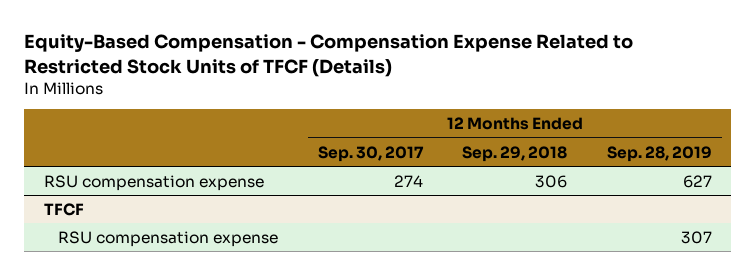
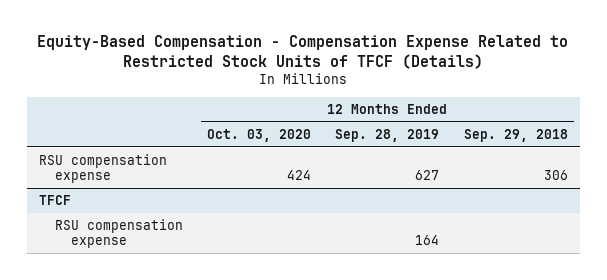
[317,145,424,162] Sep. 30, 2017 -> none
none -> [207,129,312,143] Oct. 03, 2020
[680,230,712,244] 307 -> [415,235,440,246] 164

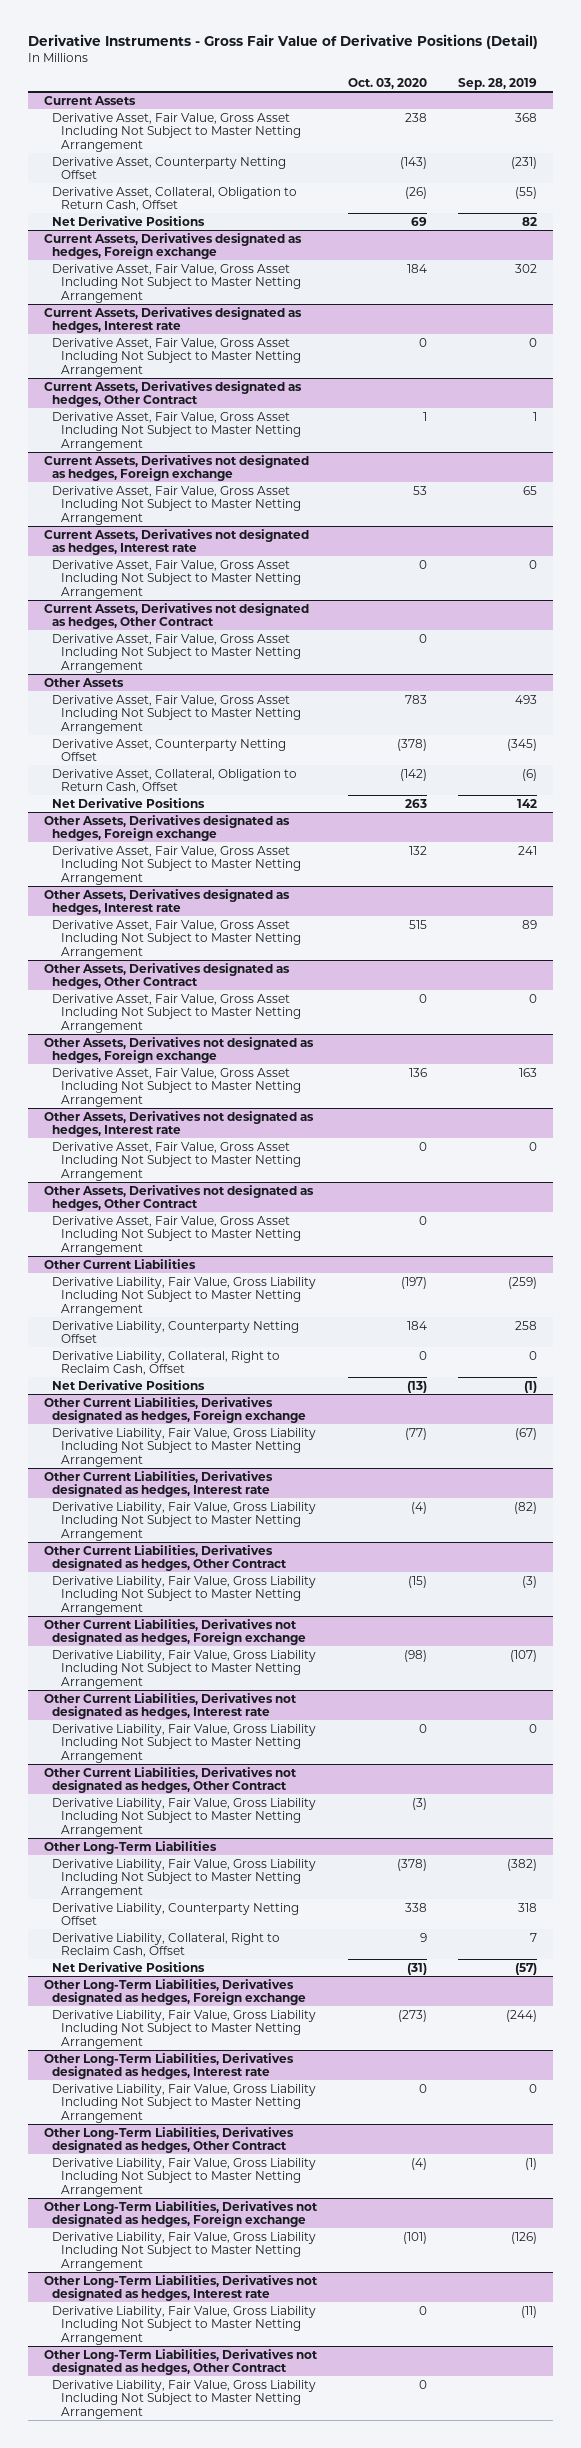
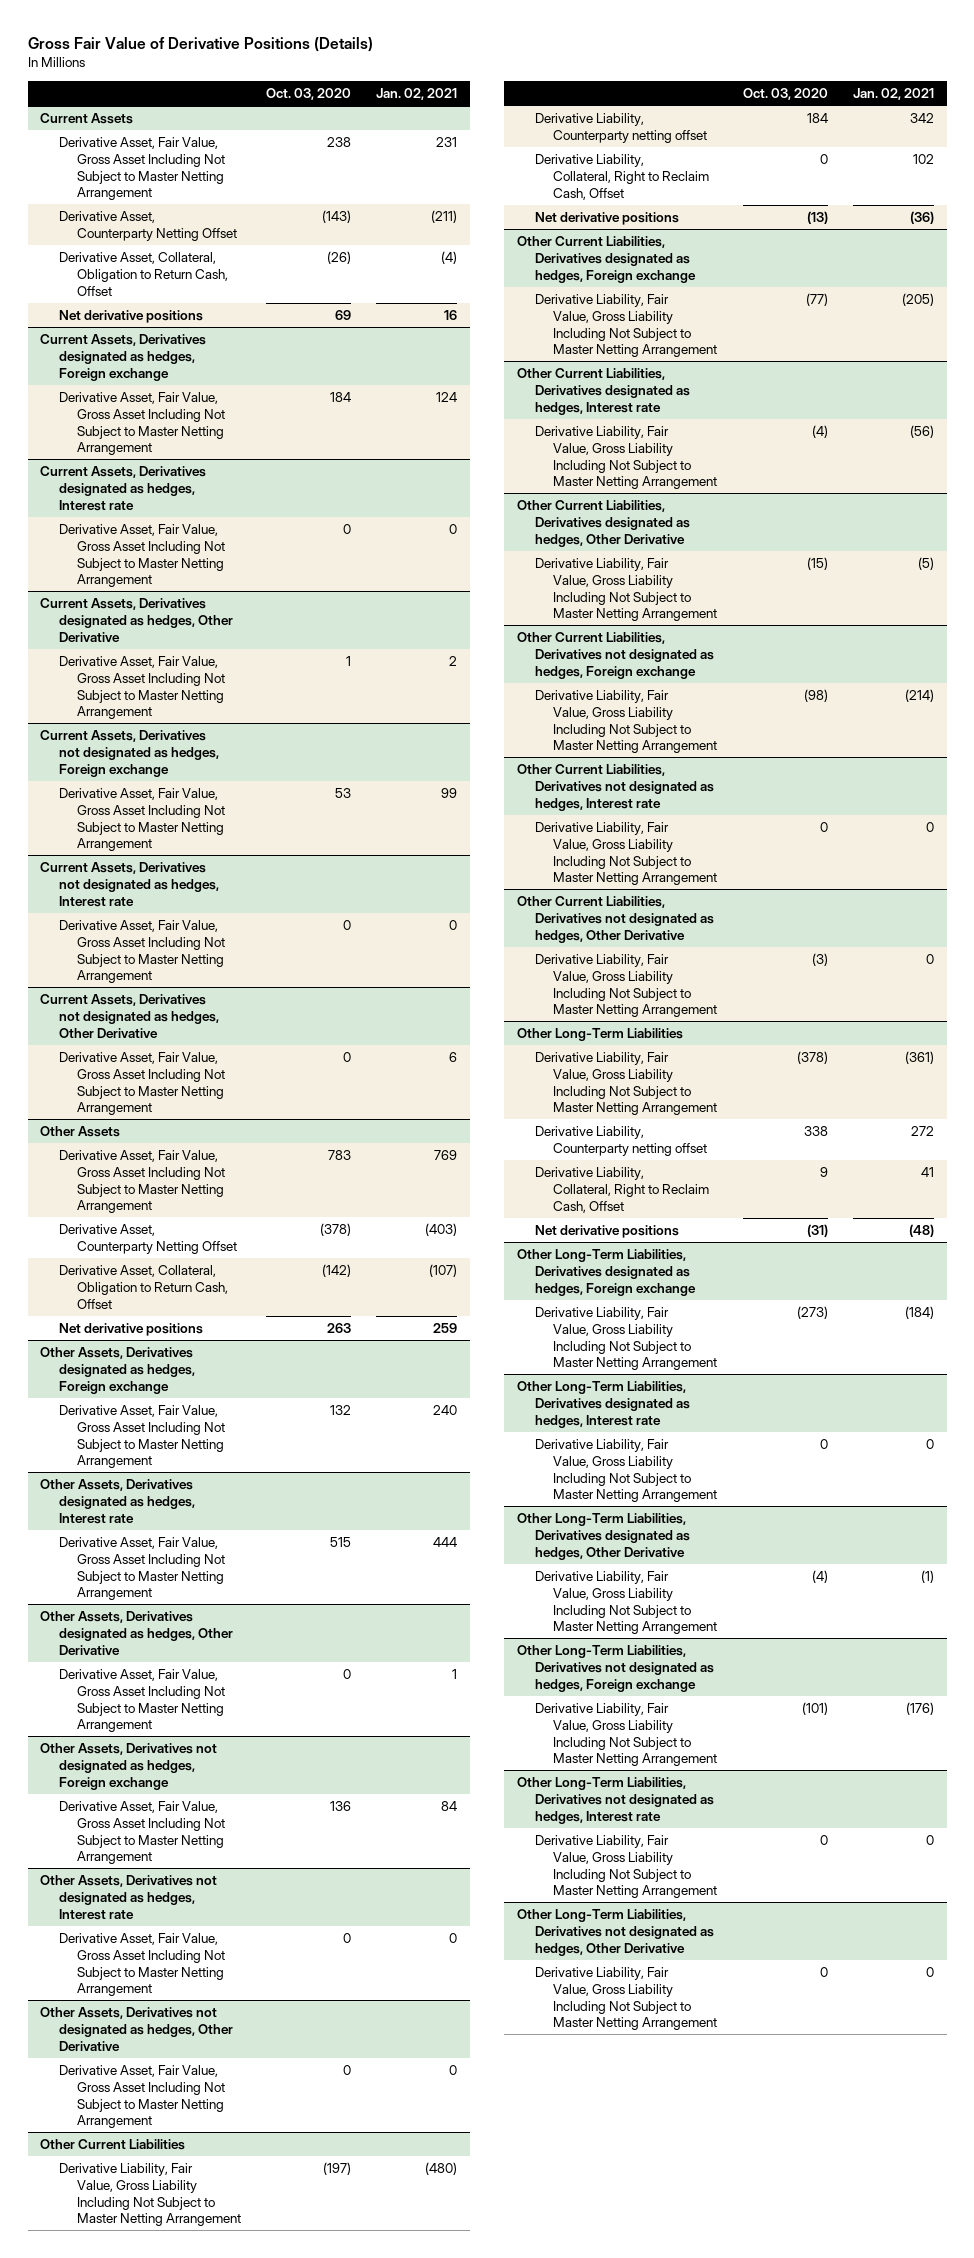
[27,34,538,50] Derivative Instruments - Gross Fair Value of Derivative Positions (Detail) -> [27,36,373,52] Gross Fair Value of Derivative Positions (Details)
[458,77,538,90] Sep. 28, 2019 -> none
none -> [376,88,458,101] Jan. 02, 2021
[52,215,206,226] Net Derivative Positions -> [58,309,203,323] Net derivative positions
[43,380,302,408] Current Assets, Derivatives designated as hedges, Other Contract -> [40,597,233,642] Current Assets, Derivatives designated as hedges, Other Derivative
[43,602,309,630] Current Assets, Derivatives not designated as hedges, Other Contract -> [40,993,219,1038] Current Assets, Derivatives not designated as hedges, Other Derivative
[52,797,206,808] Net Derivative Positions -> [58,1322,203,1336] Net derivative positions
[43,962,290,990] Other Assets, Derivatives designated as hedges, Other Contract -> [40,1610,233,1655] Other Assets, Derivatives designated as hedges, Other Derivative
[43,1184,314,1212] Other Assets, Derivatives not designated as hedges, Other Contract -> [40,2006,233,2051] Other Assets, Derivatives not designated as hedges, Other Derivative
[52,1320,300,1344] Derivative Liability, Counterparty Netting Offset -> [535,112,708,143] Derivative Liability, Counterparty netting offset
[52,1379,206,1390] Net Derivative Positions -> [535,211,680,225] Net derivative positions
[43,1544,288,1572] Other Current Liabilities, Derivatives designated as hedges, Other Contract -> [516,499,691,547] Other Current Liabilities, Derivatives designated as hedges, Other Derivative
[43,1766,297,1794] Other Current Liabilities, Derivatives not designated as hedges, Other Contract -> [516,895,715,943] Other Current Liabilities, Derivatives not designated as hedges, Other Derivative
[52,1902,300,1926] Derivative Liability, Counterparty Netting Offset -> [535,1125,708,1156] Derivative Liability, Counterparty netting offset
[52,1961,206,1972] Net Derivative Positions -> [535,1224,680,1238] Net derivative positions
[43,2126,294,2154] Other Long-Term Liabilities, Derivatives designated as hedges, Other Contract -> [516,1512,691,1560] Other Long-Term Liabilities, Derivatives designated as hedges, Other Derivative
[43,2348,318,2376] Other Long-Term Liabilities, Derivatives not designated as hedges, Other Contract -> [516,1908,715,1956] Other Long-Term Liabilities, Derivatives not designated as hedges, Other Derivative

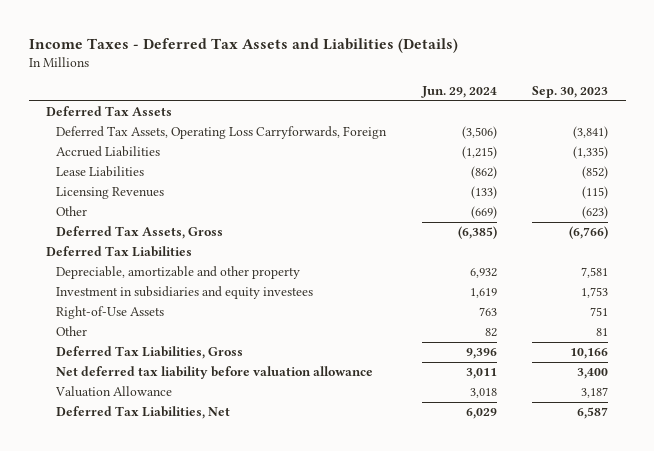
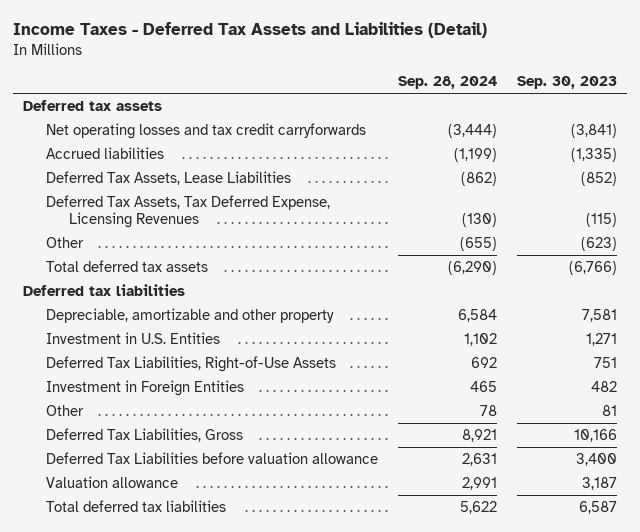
[28,38,458,54] Income Taxes - Deferred Tax Assets and Liabilities (Details) -> [13,22,488,39] Income Taxes - Deferred Tax Assets and Liabilities (Detail)
[420,86,497,99] Jun. 29, 2024 -> none
none -> [397,75,497,89] Sep. 28, 2024
[46,106,173,117] Deferred Tax Assets -> [23,99,163,111] Deferred tax assets
[56,126,388,140] Deferred Tax Assets, Operating Loss Carryforwards, Foreign -> [46,122,367,139] Net operating losses and tax credit carryforwards
[56,146,161,158] Accrued Liabilities -> [46,146,165,159] Accrued liabilities
[56,166,145,178] Lease Liabilities -> [46,170,292,185] Deferred Tax Assets, Lease Liabilities
[56,187,165,200] Licensing Revenues -> [46,194,331,229] Deferred Tax Assets, Tax Deferred Expense, Licensing Revenues
[56,226,224,240] Deferred Tax Assets, Gross -> [46,259,209,272] Total deferred tax assets
[46,246,193,258] Deferred Tax Liabilities -> [23,283,186,296] Deferred tax liabilities
[56,286,314,300] Investment in subsidiaries and equity investees -> none
none -> [46,331,221,344] Investment in U.S. Entities
[56,306,165,320] Right-of-Use Assets -> [46,355,337,372] Deferred Tax Liabilities, Right-of-Use Assets
none -> [46,379,245,396] Investment in Foreign Entities
[56,366,374,380] Net deferred tax liability before valuation allowance -> [46,451,379,464] Deferred Tax Liabilities before valuation allowance
[55,386,173,398] Valuation Allowance -> [46,475,179,488] Valuation allowance
[56,406,231,420] Deferred Tax Liabilities, Net -> [46,499,227,512] Total deferred tax liabilities

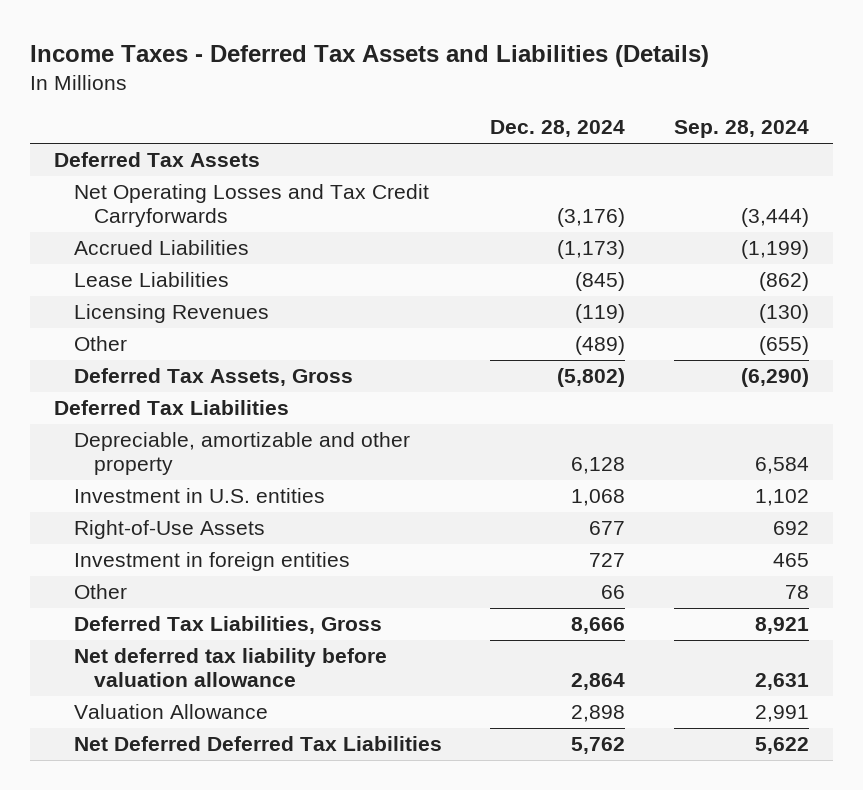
[13,22,488,39] Income Taxes - Deferred Tax Assets and Liabilities (Detail) -> [29,45,709,68] Income Taxes - Deferred Tax Assets and Liabilities (Details)
[516,75,617,89] Sep. 30, 2023 -> none
none -> [490,120,626,138] Dec. 28, 2024
[23,99,163,111] Deferred tax assets -> [53,152,260,168] Deferred Tax Assets
[46,122,367,139] Net operating losses and tax credit carryforwards -> [73,184,429,228] Net Operating Losses and Tax Credit Carryforwards
[46,146,165,159] Accrued liabilities -> [73,240,249,256] Accrued Liabilities
[46,170,292,185] Deferred Tax Assets, Lease Liabilities -> [73,272,229,288] Lease Liabilities
[46,194,331,229] Deferred Tax Assets, Tax Deferred Expense, Licensing Revenues -> [73,304,269,324] Licensing Revenues
[46,259,209,272] Total deferred tax assets -> [73,368,353,387] Deferred Tax Assets, Gross
[23,283,186,296] Deferred tax liabilities -> [53,400,289,416] Deferred Tax Liabilities
[46,331,221,344] Investment in U.S. Entities -> [73,488,325,504] Investment in U.S. entities
[46,355,337,372] Deferred Tax Liabilities, Right-of-Use Assets -> [73,520,265,540] Right-of-Use Assets
[46,379,245,396] Investment in Foreign Entities -> [73,552,350,572] Investment in foreign entities
[46,451,379,464] Deferred Tax Liabilities before valuation allowance -> [73,648,387,688] Net deferred tax liability before valuation allowance
[46,475,179,488] Valuation allowance -> [73,704,268,720] Valuation Allowance
[46,499,227,512] Total deferred tax liabilities -> [73,736,442,752] Net Deferred Deferred Tax Liabilities

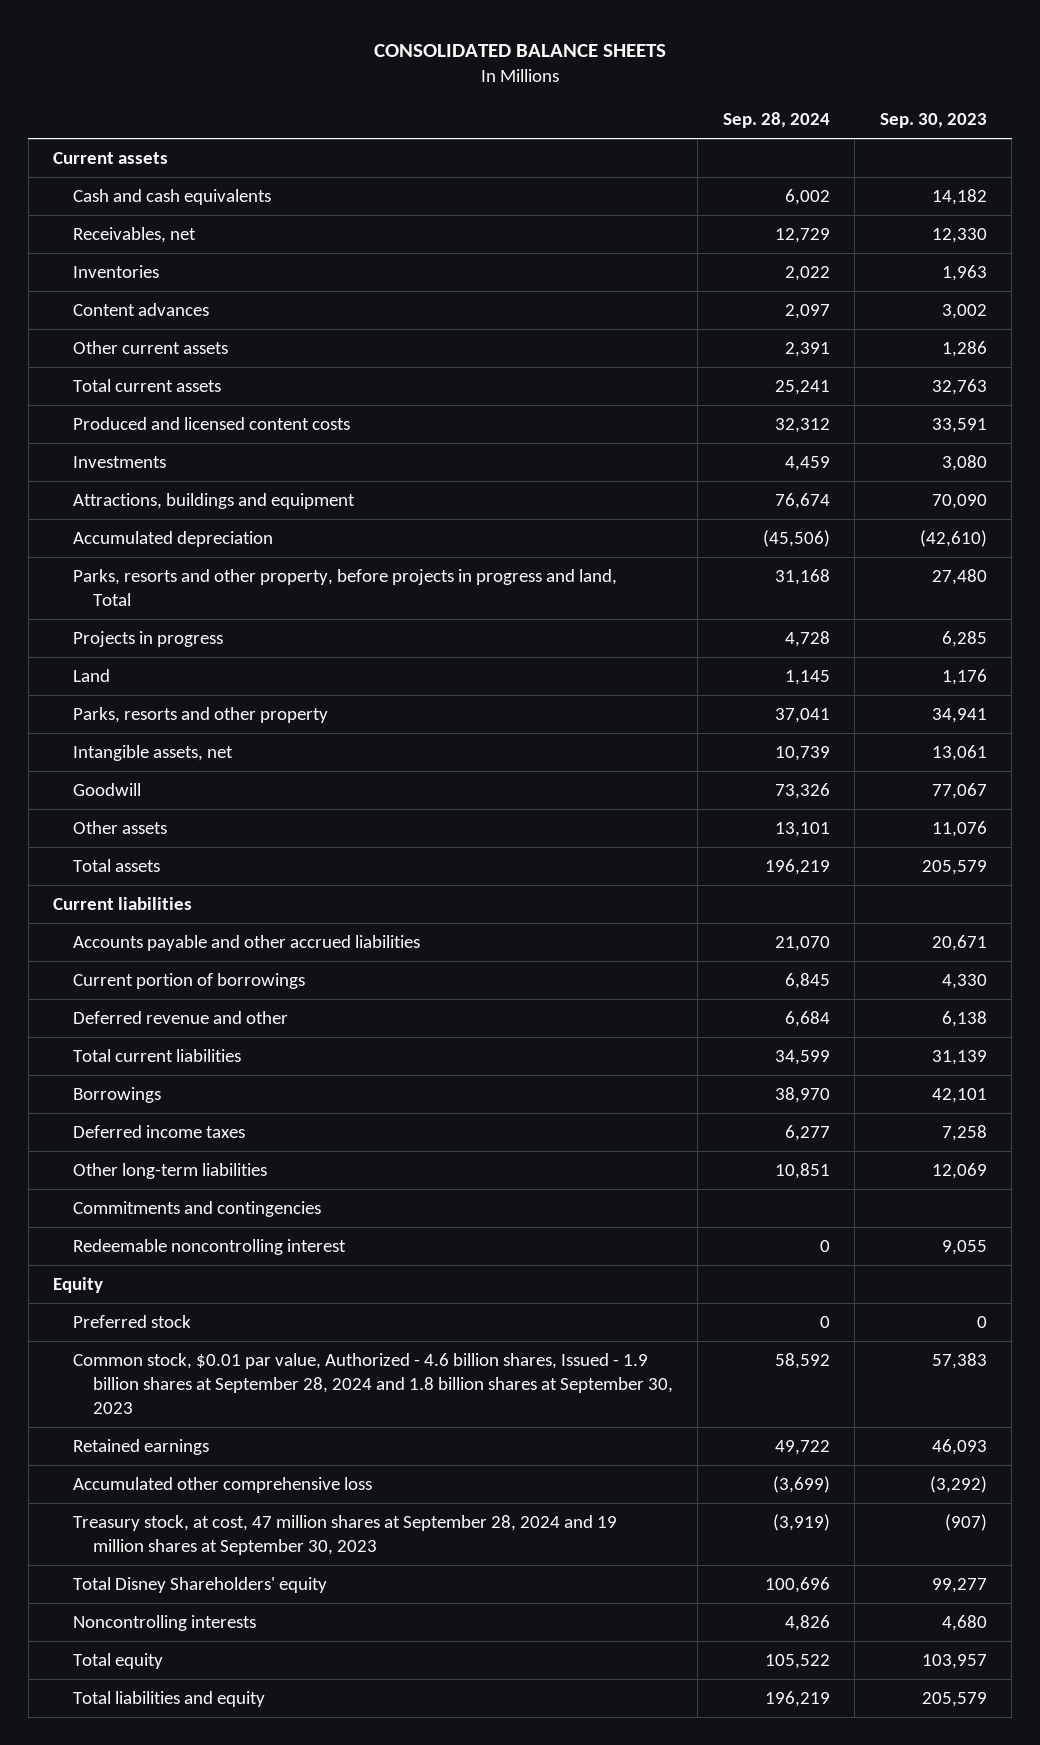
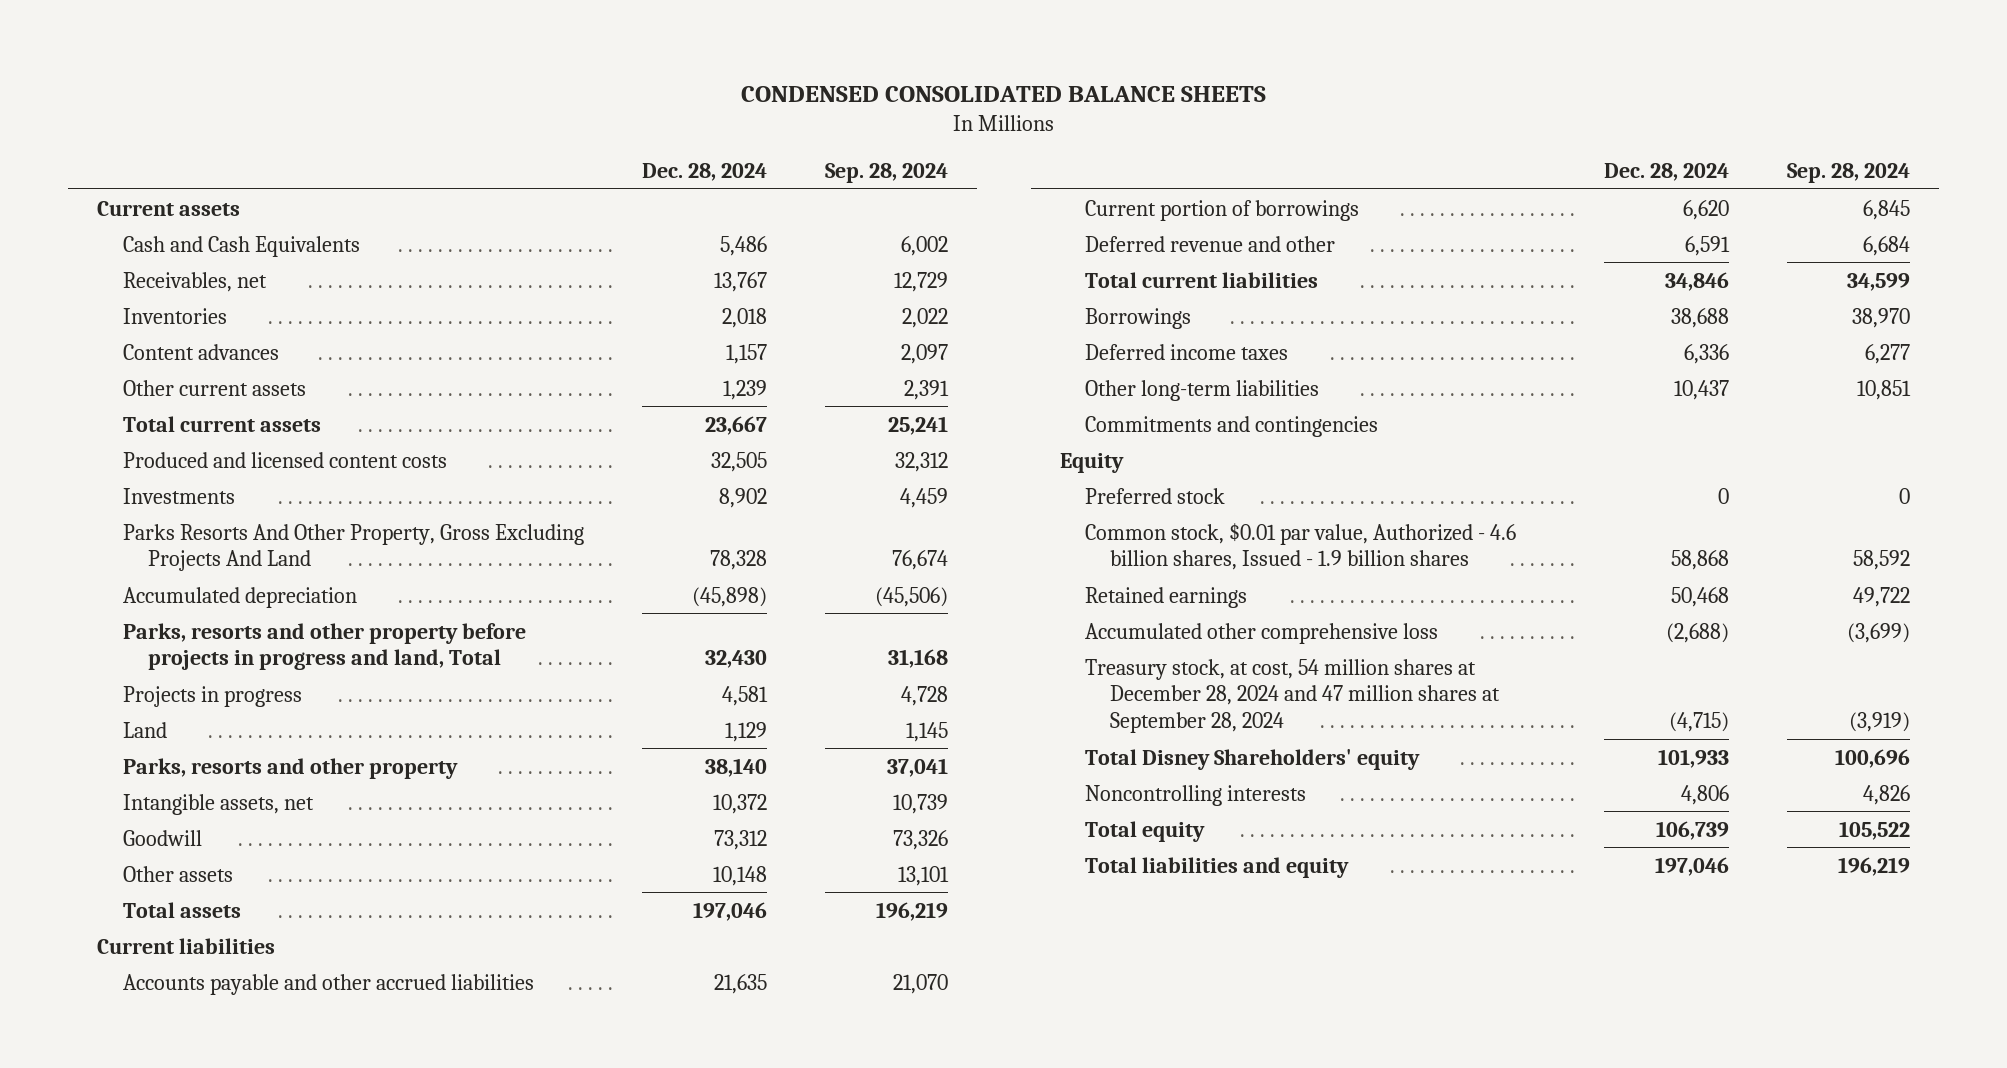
[373,43,666,57] CONSOLIDATED BALANCE SHEETS -> [740,85,1266,102] CONDENSED CONSOLIDATED BALANCE SHEETS
[879,113,987,129] Sep. 30, 2023 -> none
none -> [641,162,767,181] Dec. 28, 2024
[72,189,271,206] Cash and cash equivalents -> [122,235,360,257] Cash and Cash Equivalents
[72,493,355,510] Attractions, buildings and equipment -> [122,523,584,572] Parks Resorts And Other Property, Gross Excluding Projects And Land
[72,569,617,607] Parks, resorts and other property, before projects in progress and land, Total -> [122,622,526,671] Parks, resorts and other property before projects in progress and land, Total
[72,1239,346,1256] Redeemable noncontrolling interest -> none
[72,1353,673,1414] Common stock, $0.01 par value, Authorized - 4.6 billion shares, Issued - 1.9 billion shares at September 28, 2024 and 1.8 billion shares at September 30, 2023 -> [1084,522,1516,571] Common stock, $0.01 par value, Authorized - 4.6 billion shares, Issued - 1.9 billion shares
[72,1515,617,1556] Treasury stock, at cost, 47 million shares at September 28, 2024 and 19 million shares at September 30, 2023 -> [1084,658,1500,734] Treasury stock, at cost, 54 million shares at December 28, 2024 and 47 million shares at September 28, 2024

